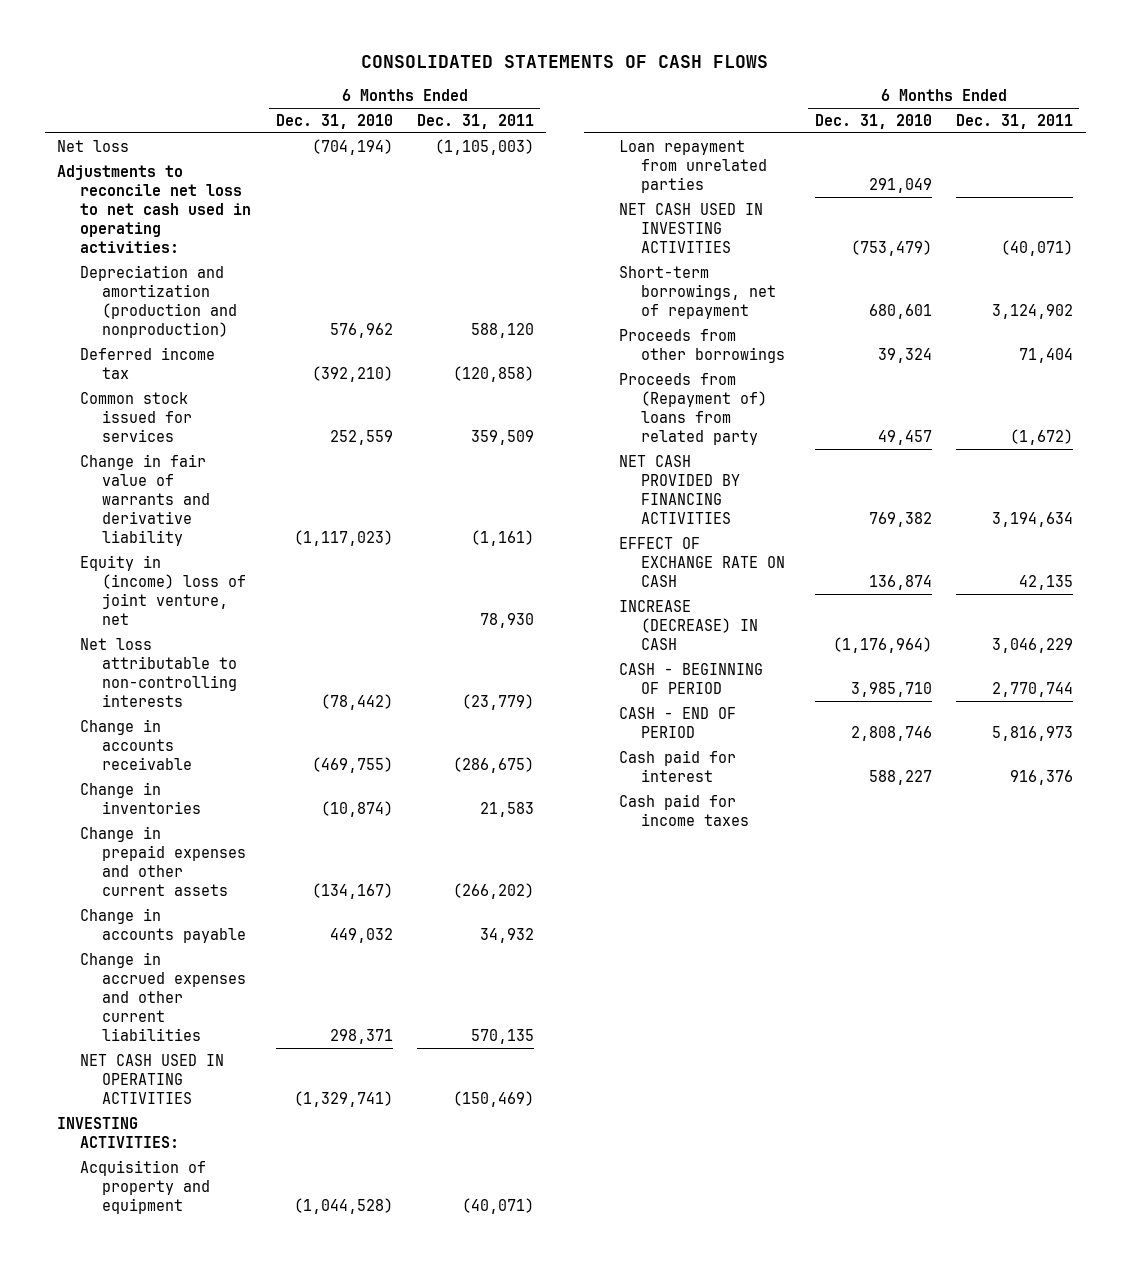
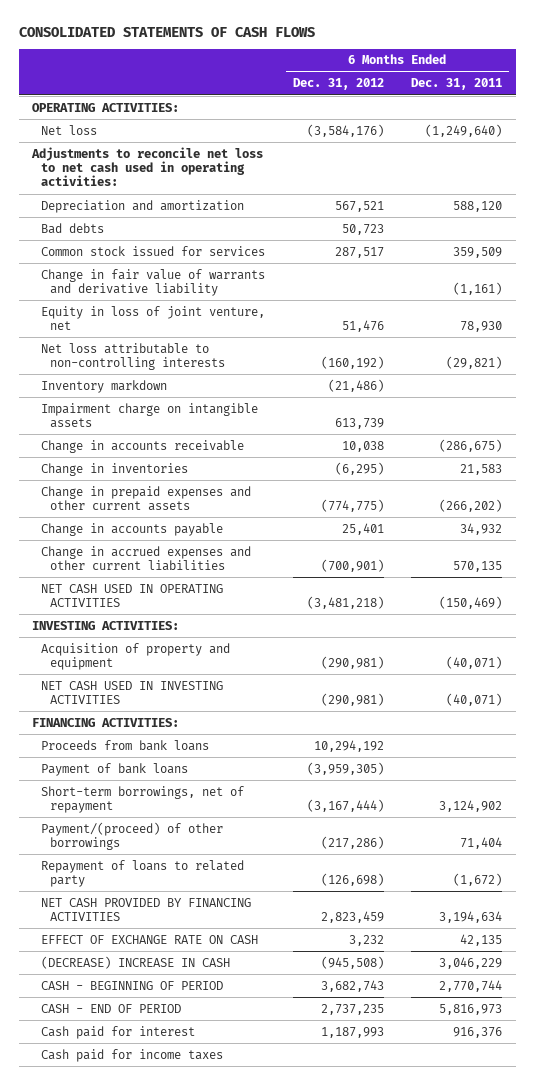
[275,113,393,129] Dec. 31, 2010 -> none
none -> [292,78,384,91] Dec. 31, 2012
none -> [32,102,180,112] OPERATING ACTIVITIES:
[435,138,535,155] (1,105,003) -> [425,123,503,137] (1,249,640)
[79,346,215,379] Deferred income tax -> none
[79,264,238,338] Depreciation and amortization (production and nonproduction) -> [41,199,245,213] Depreciation and amortization
none -> [41,222,105,234] Bad debts
[79,554,247,625] Equity in (income) loss of joint venture, net -> [41,305,266,330] Equity in loss of joint venture, net
[462,693,535,710] (23,779) -> [446,355,503,369] (29,821)
none -> [41,379,168,393] Inventory markdown
none -> [41,402,259,428] Impairment charge on intangible assets
[618,139,768,193] Loan repayment from unrelated parties -> none
none -> [32,717,180,727] FINANCING ACTIVITIES:
none -> [41,739,210,751] Proceeds from bank loans
none -> [41,762,189,776] Payment of bank loans
[618,328,786,363] Proceeds from other borrowings -> [41,821,224,850] Payment/(proceed) of other borrowings
[618,372,768,445] Proceeds from (Repayment of) loans from related party -> [41,859,245,887] Repayment of loans to related party
[618,599,759,650] INCREASE (DECREASE) IN CASH -> [41,955,231,969] (DECREASE) INCREASE IN CASH

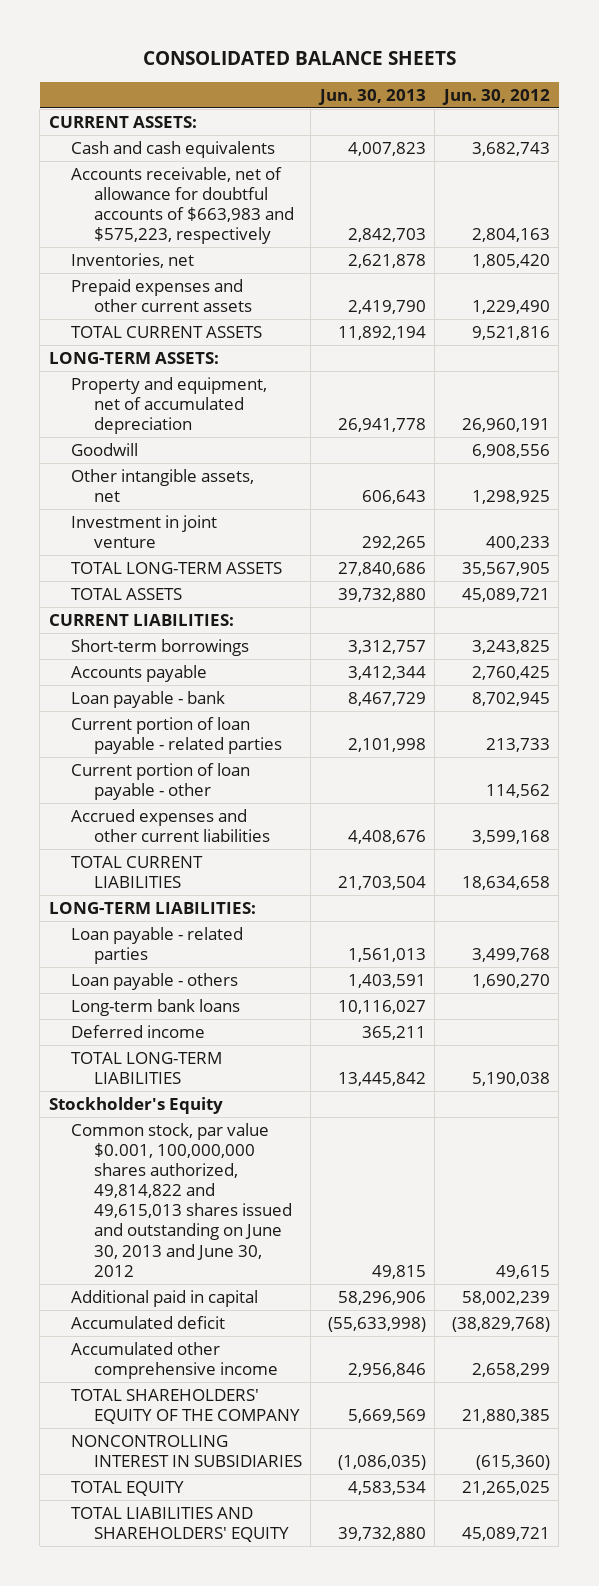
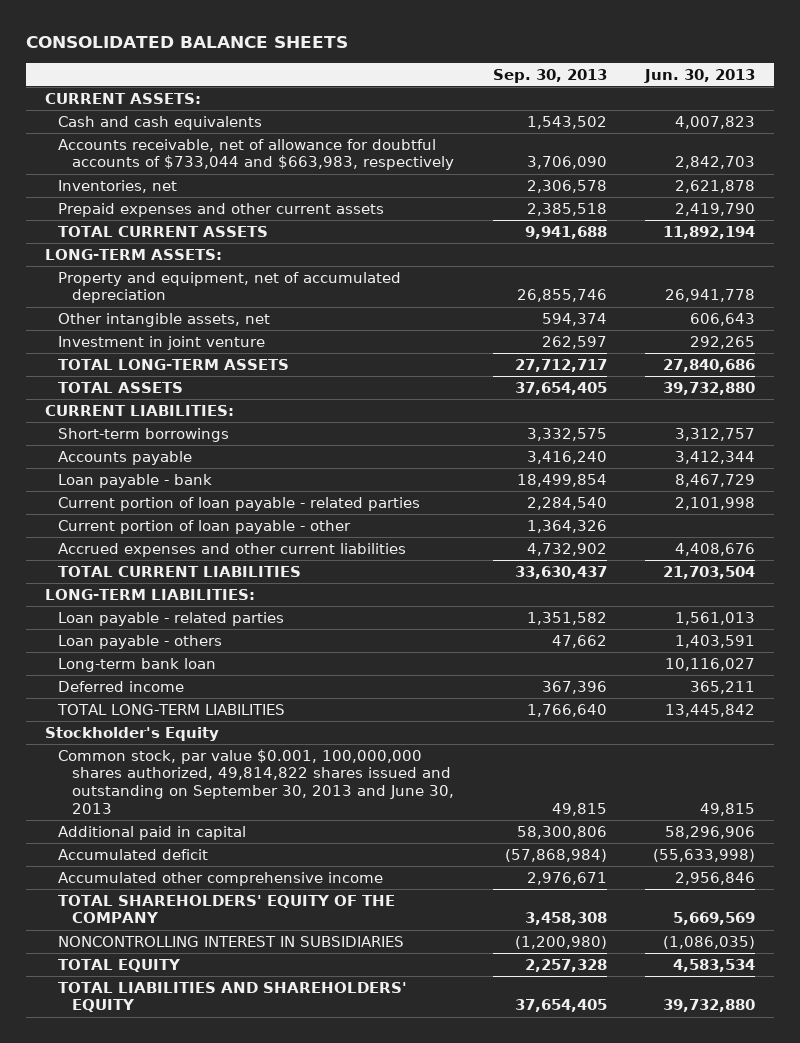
[441,88,550,105] Jun. 30, 2012 -> none
none -> [492,68,607,83] Sep. 30, 2013
[71,166,294,245] Accounts receivable, net of allowance for doubtful accounts of $663,983 and $575,223, respectively -> [58,138,455,171] Accounts receivable, net of allowance for doubtful accounts of $733,044 and $663,983, respectively
[71,442,139,456] Goodwill -> none
[71,998,241,1016] Long-term bank loans -> [58,657,217,672] Long-term bank loan
[71,1122,292,1277] Common stock, par value $0.001, 100,000,000 shares authorized, 49,814,822 and 49,615,013 shares issued and outstanding on June 30, 2013 and June 30, 2012 -> [58,748,455,814] Common stock, par value $0.001, 100,000,000 shares authorized, 49,814,822 shares issued and outstanding on September 30, 2013 and June 30, 2013

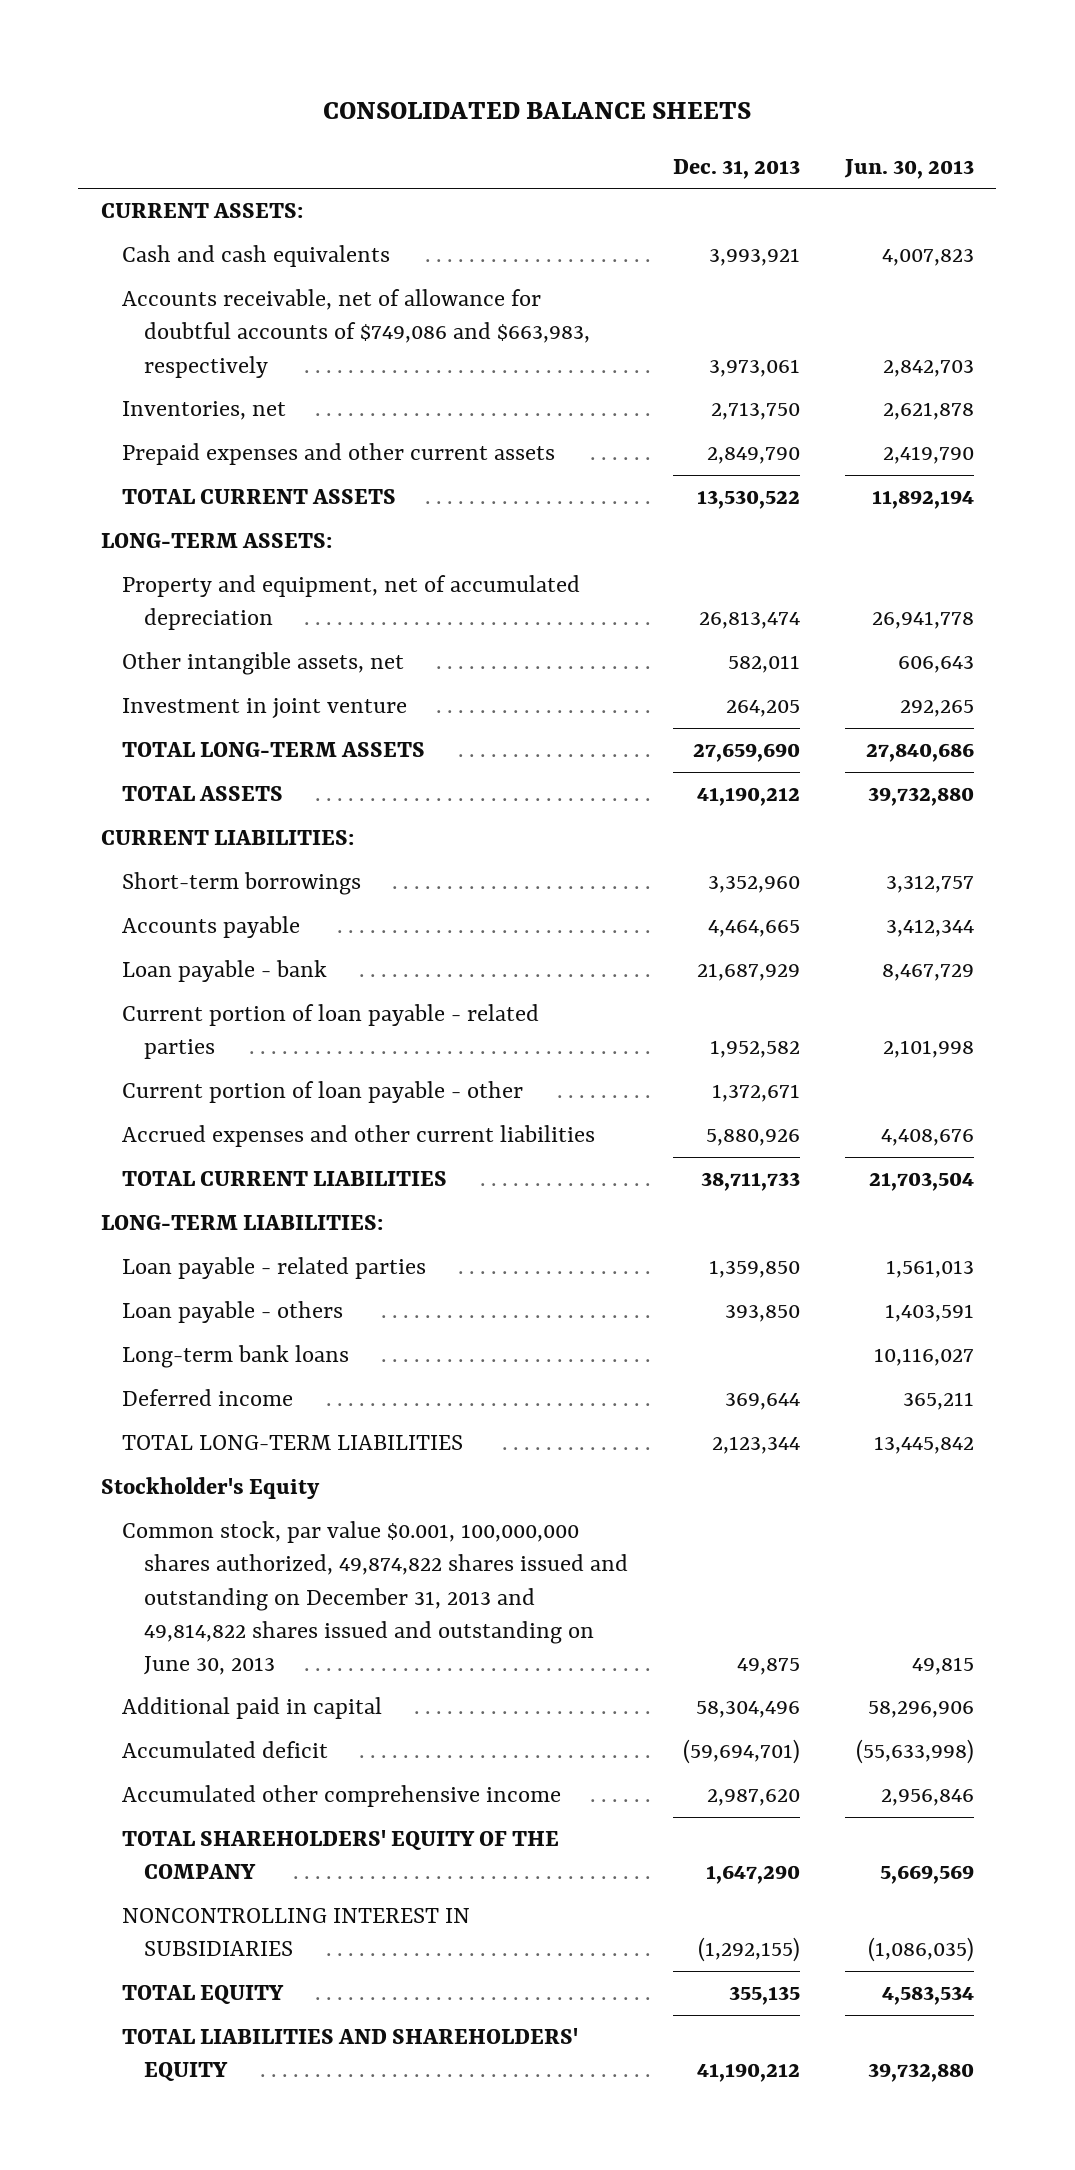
[492,68,607,83] Sep. 30, 2013 -> none
none -> [672,158,800,179] Dec. 31, 2013
[58,138,455,171] Accounts receivable, net of allowance for doubtful accounts of $733,044 and $663,983, respectively -> [122,289,590,378] Accounts receivable, net of allowance for doubtful accounts of $749,086 and $663,983, respectively
[58,657,217,672] Long-term bank loan -> [122,1345,350,1369] Long-term bank loans
[58,748,455,814] Common stock, par value $0.001, 100,000,000 shares authorized, 49,814,822 shares issued and outstanding on September 30, 2013 and June 30, 2013 -> [122,1521,628,1675] Common stock, par value $0.001, 100,000,000 shares authorized, 49,874,822 shares issued and outstanding on December 31, 2013 and 49,814,822 shares issued and outstanding on June 30, 2013

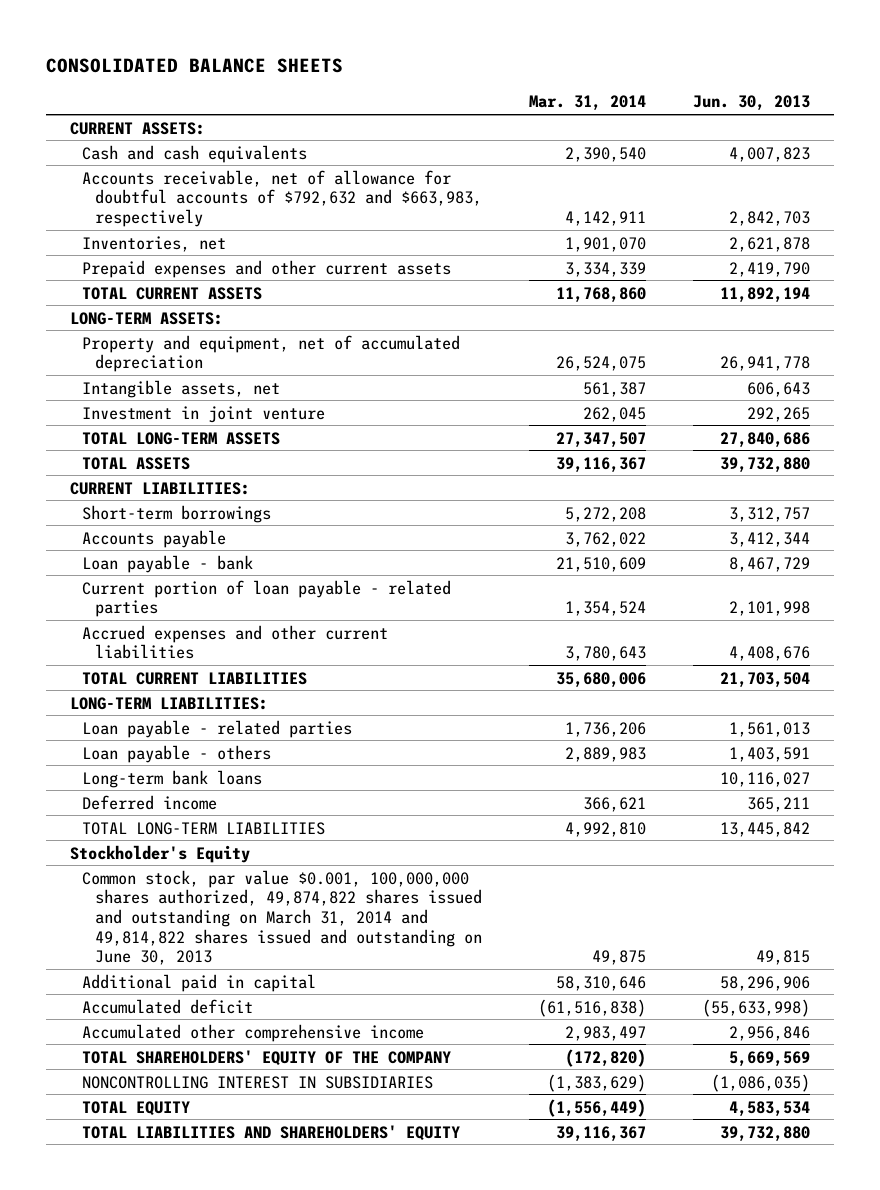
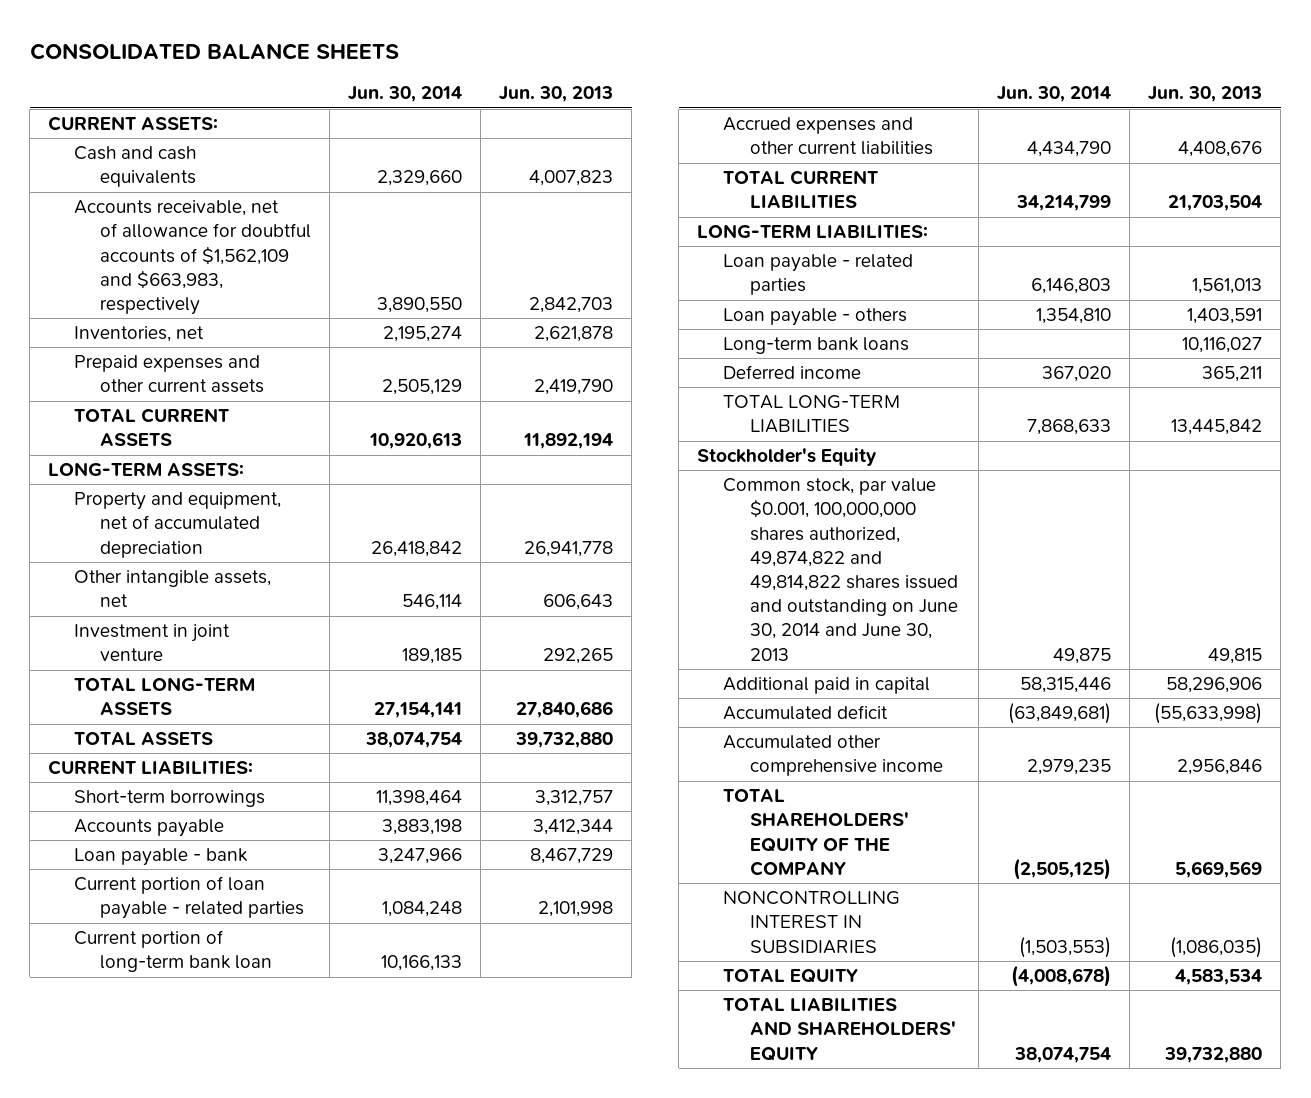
[529,95,647,112] Mar. 31, 2014 -> none
none -> [348,86,463,103] Jun. 30, 2014
[82,169,483,227] Accounts receivable, net of allowance for doubtful accounts of $792,632 and $663,983, respectively -> [74,200,312,315] Accounts receivable, net of allowance for doubtful accounts of $1,562,109 and $663,983, respectively
[82,379,281,398] Intangible assets, net -> [74,570,272,608] Other intangible assets, net
none -> [74,930,273,973] Current portion of long-term bank loan
[82,869,483,966] Common stock, par value $0.001, 100,000,000 shares authorized, 49,874,822 shares issued and outstanding on March 31, 2014 and 49,814,822 shares issued and outstanding on June 30, 2013 -> [723,478,958,661] Common stock, par value $0.001, 100,000,000 shares authorized, 49,874,822 and 49,814,822 shares issued and outstanding on June 30, 2014 and June 30, 2013

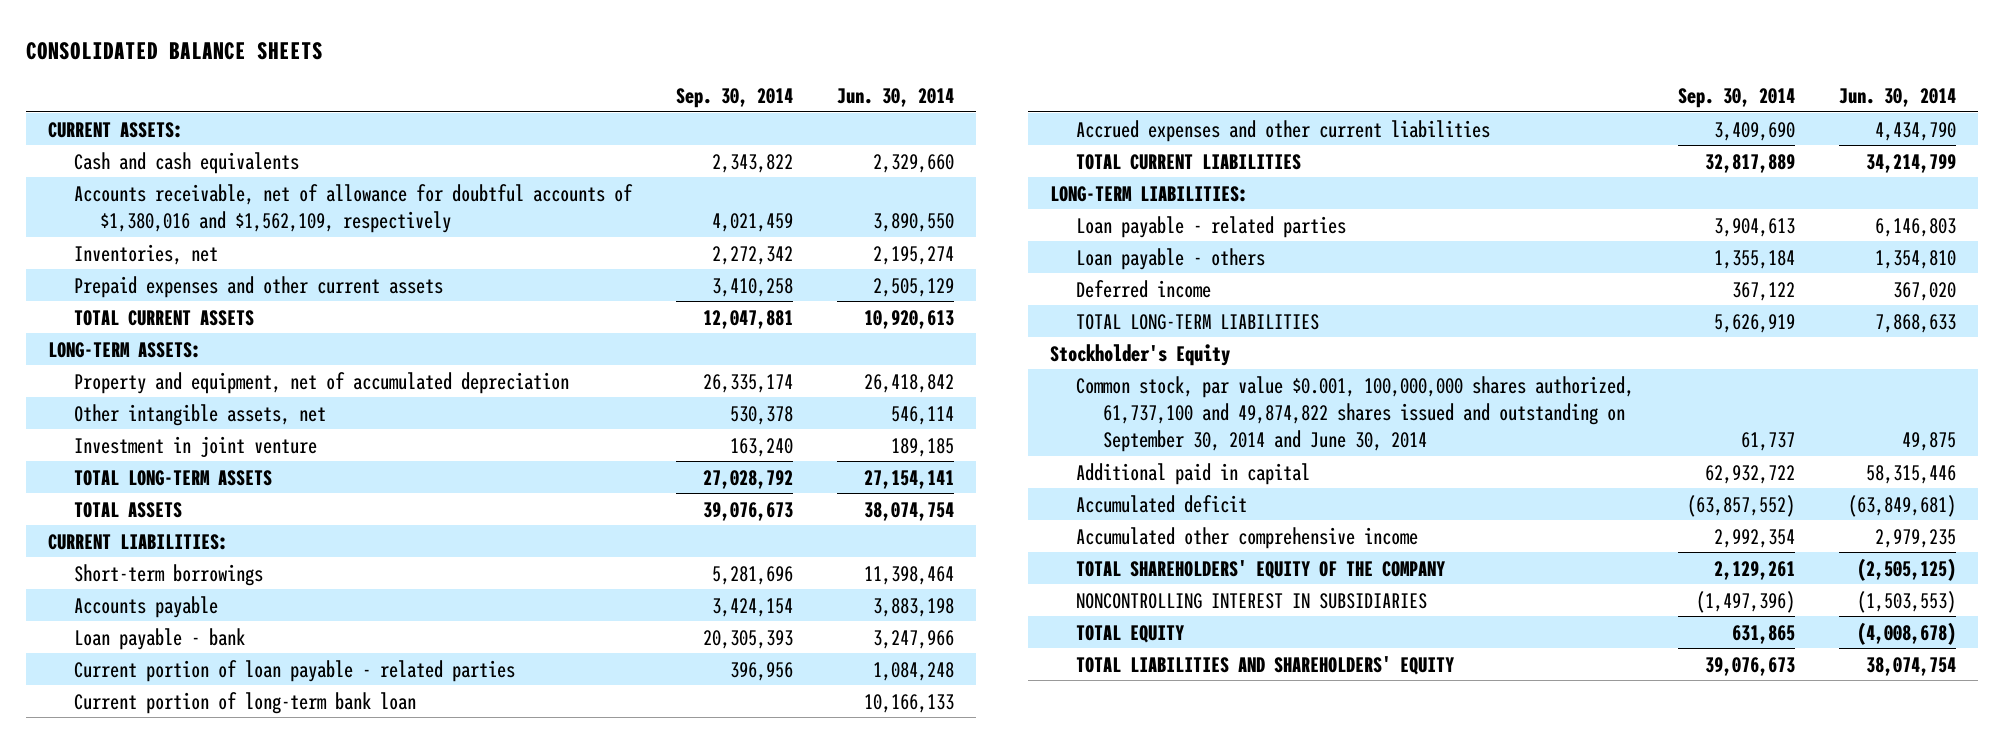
[499,86,614,103] Jun. 30, 2013 -> none
none -> [676,87,794,108] Sep. 30, 2014
[74,200,312,315] Accounts receivable, net of allowance for doubtful accounts of $1,562,109 and $663,983, respectively -> [74,183,634,233] Accounts receivable, net of allowance for doubtful accounts of $1,380,016 and $1,562,109, respectively
[723,337,910,355] Long-term bank loans -> none
[723,478,958,661] Common stock, par value $0.001, 100,000,000 shares authorized, 49,874,822 and 49,814,822 shares issued and outstanding on June 30, 2014 and June 30, 2013 -> [1076,375,1635,452] Common stock, par value $0.001, 100,000,000 shares authorized, 61,737,100 and 49,874,822 shares issued and outstanding on September 30, 2014 and June 30, 2014

